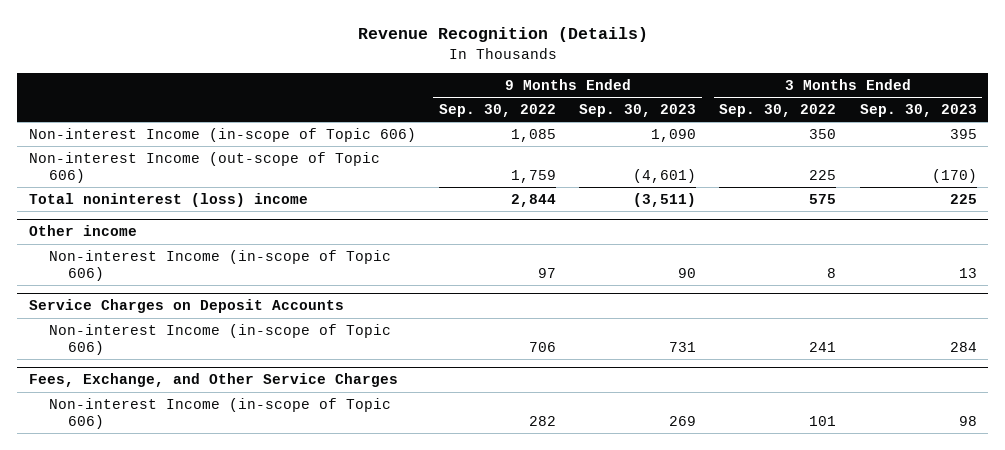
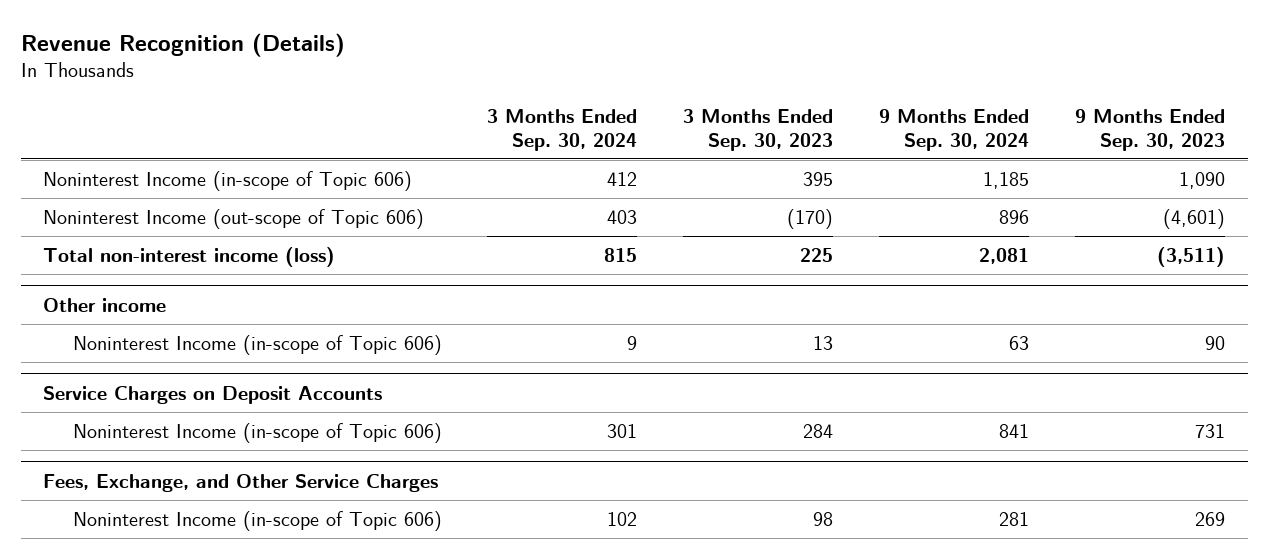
[438,103,556,117] Sep. 30, 2022 -> none
[719,103,837,117] Sep. 30, 2022 -> none
none -> [487,108,638,151] 3 Months Ended Sep. 30, 2024
none -> [878,108,1029,151] 9 Months Ended Sep. 30, 2024
[28,127,416,142] Non-interest Income (in-scope of Topic 606) -> [43,170,413,191] Noninterest Income (in-scope of Topic 606)
[28,151,380,183] Non-interest Income (out-scope of Topic 606) -> [43,208,425,229] Noninterest Income (out-scope of Topic 606)
[28,192,308,207] Total noninterest (loss) income -> [43,246,336,267] Total non-interest income (loss)
[48,249,391,281] Non-interest Income (in-scope of Topic 606) -> [72,334,442,355] Noninterest Income (in-scope of Topic 606)
[48,323,391,355] Non-interest Income (in-scope of Topic 606) -> [72,422,442,443] Noninterest Income (in-scope of Topic 606)
[48,397,391,429] Non-interest Income (in-scope of Topic 606) -> [72,510,442,531] Noninterest Income (in-scope of Topic 606)

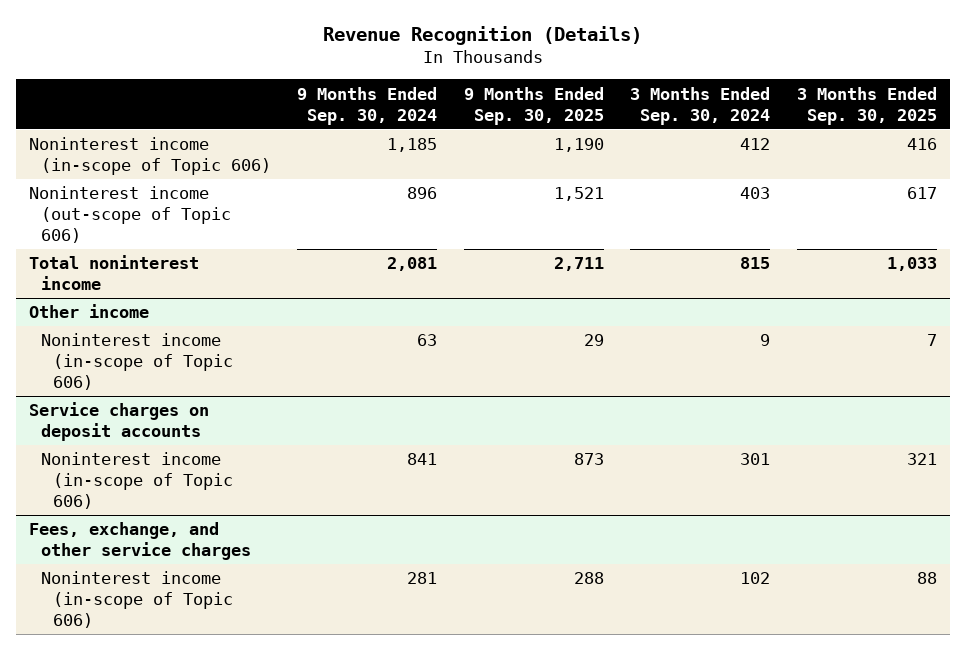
[683,108,834,151] 3 Months Ended Sep. 30, 2023 -> none
[1074,108,1225,151] 9 Months Ended Sep. 30, 2023 -> none
none -> [463,86,604,125] 9 Months Ended Sep. 30, 2025
none -> [796,86,937,125] 3 Months Ended Sep. 30, 2025
[43,170,413,191] Noninterest Income (in-scope of Topic 606) -> [29,137,271,176] Noninterest income (in-scope of Topic 606)
[43,208,425,229] Noninterest Income (out-scope of Topic 606) -> [29,186,231,244] Noninterest income (out-scope of Topic 606)
[43,246,336,267] Total non-interest income (loss) -> [29,255,200,291] Total noninterest income
[72,334,442,355] Noninterest Income (in-scope of Topic 606) -> [40,333,233,391] Noninterest income (in-scope of Topic 606)
[43,385,383,404] Service Charges on Deposit Accounts -> [29,402,210,442] Service charges on deposit accounts
[72,422,442,443] Noninterest Income (in-scope of Topic 606) -> [40,452,233,510] Noninterest income (in-scope of Topic 606)
[43,473,439,492] Fees, Exchange, and Other Service Charges -> [29,522,251,561] Fees, exchange, and other service charges
[72,510,442,531] Noninterest Income (in-scope of Topic 606) -> [40,571,233,629] Noninterest income (in-scope of Topic 606)

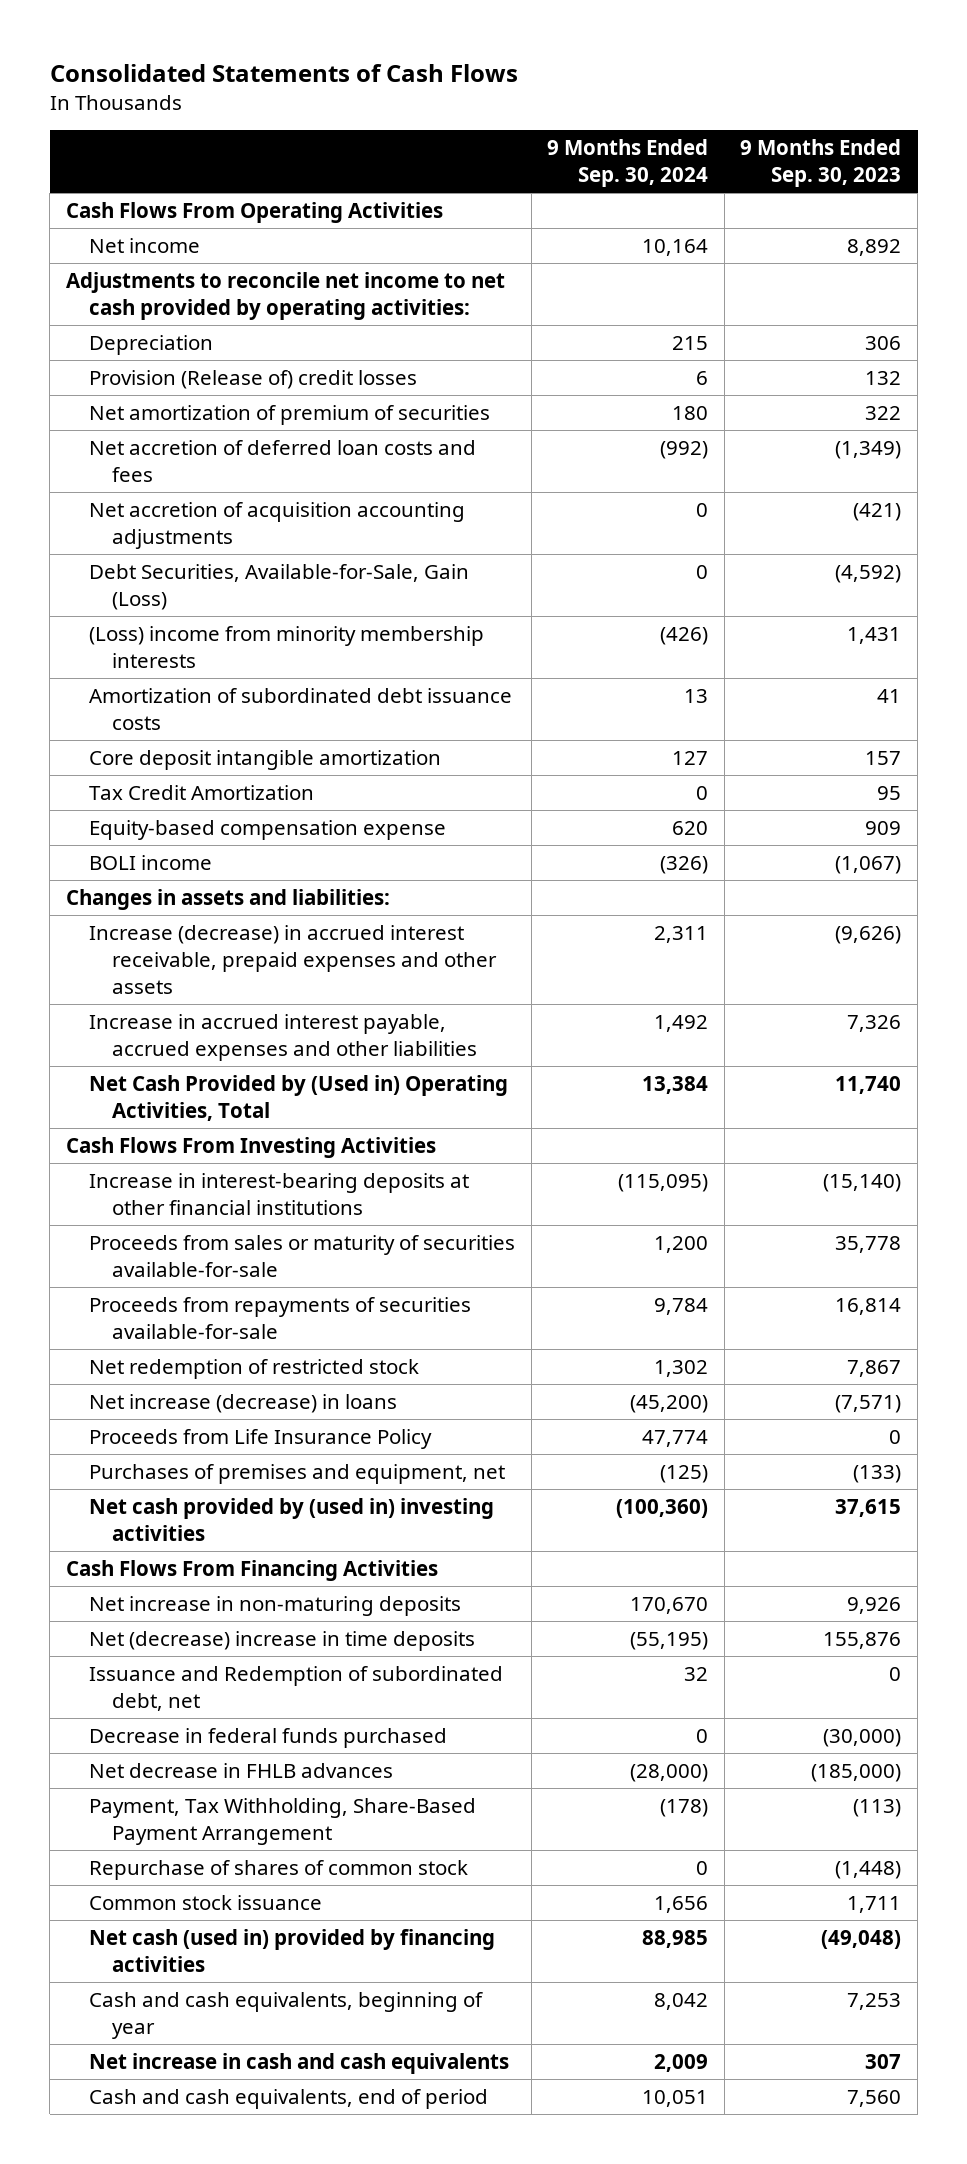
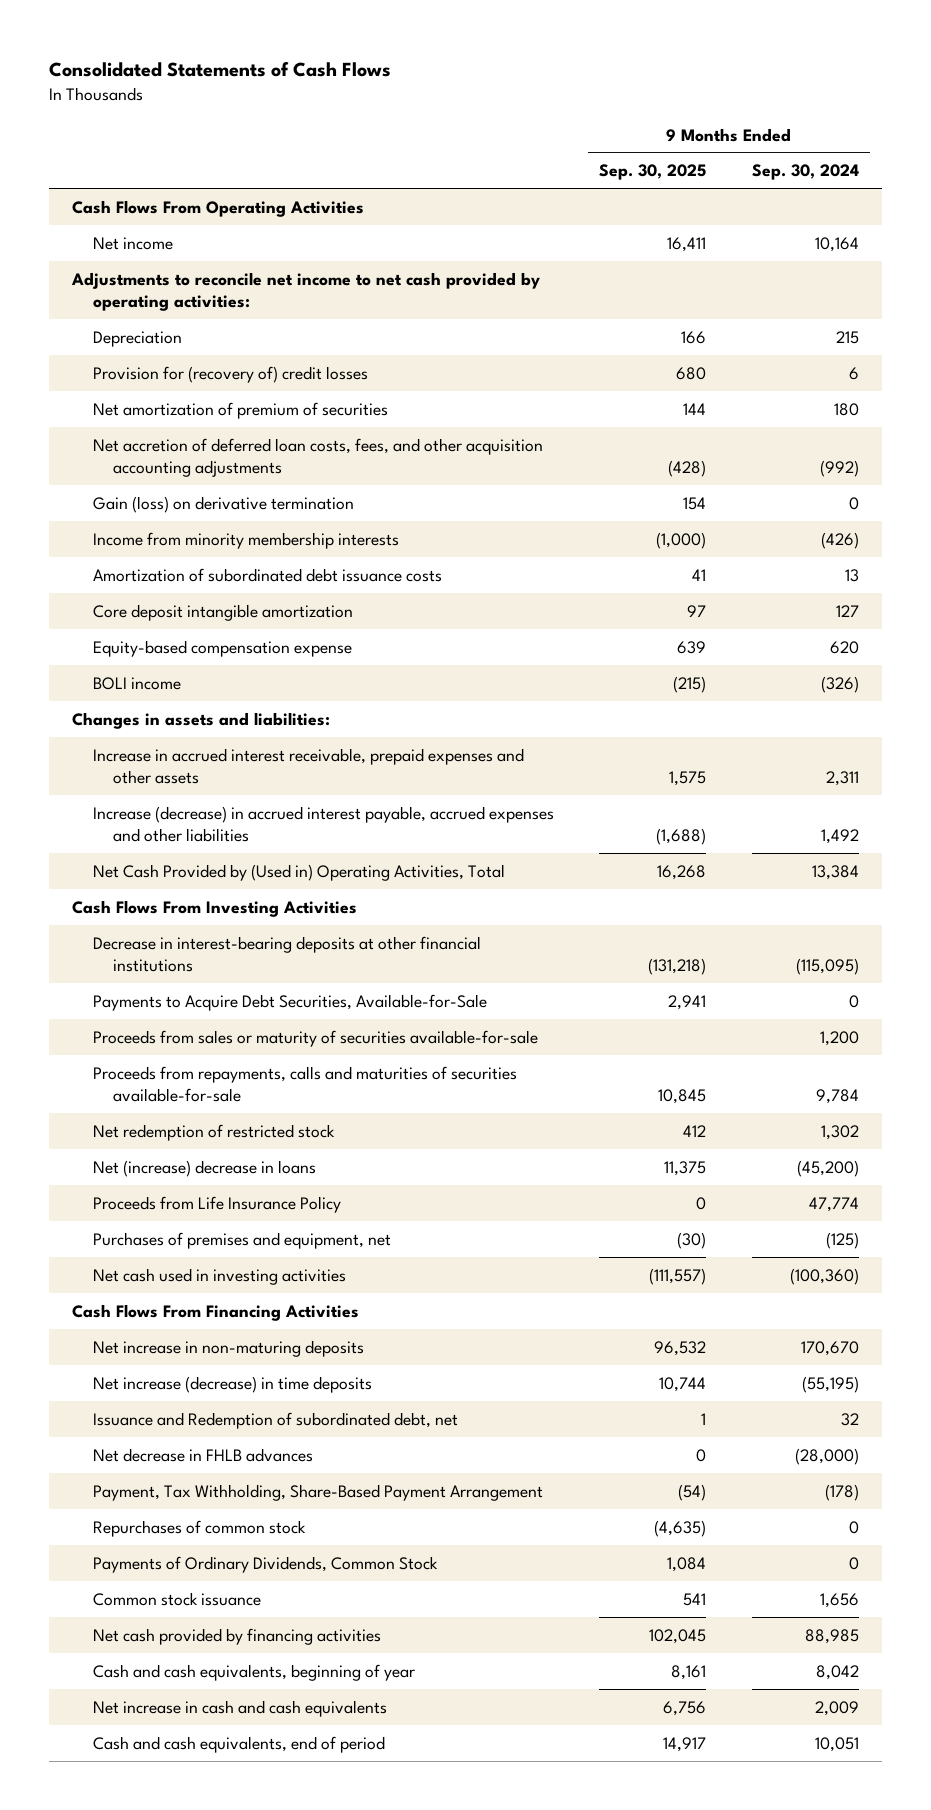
[740,139,902,188] 9 Months Ended Sep. 30, 2023 -> none
none -> [599,164,707,181] Sep. 30, 2025
[88,370,417,390] Provision (Release of) credit losses -> [92,365,368,383] Provision for (recovery of) credit losses
[88,502,465,549] Net accretion of acquisition accounting adjustments -> none
[88,564,469,610] Debt Securities, Available-for-Sale, Gain (Loss) -> none
[88,440,476,482] Net accretion of deferred loan costs and fees -> [92,437,543,477] Net accretion of deferred loan costs, fees, and other acquisition accounting adjustments
none -> [92,495,354,513] Gain (loss) on derivative termination
[88,626,484,668] (Loss) income from minority membership interests -> [92,531,399,549] Income from minority membership interests
[88,785,314,801] Tax Credit Amortization -> none
[88,925,498,994] Increase (decrease) in accrued interest receivable, prepaid expenses and other assets -> [92,747,524,784] Increase in accrued interest receivable, prepaid expenses and other assets
[88,1014,478,1061] Increase in accrued interest payable, accrued expenses and other liabilities -> [92,805,554,842] Increase (decrease) in accrued interest payable, accrued expenses and other liabilities
[88,1173,469,1215] Increase in interest-bearing deposits at other financial institutions -> [92,935,481,972] Decrease in interest-bearing deposits at other financial institutions
none -> [92,993,487,1011] Payments to Acquire Debt Securities, Available-for-Sale
[88,1297,471,1339] Proceeds from repayments of securities available-for-sale -> [92,1065,517,1102] Proceeds from repayments, calls and maturities of securities available-for-sale
[88,1394,397,1414] Net increase (decrease) in loans -> [92,1159,316,1177] Net (increase) decrease in loans
[88,1498,494,1541] Net cash provided by (used in) investing activities -> [92,1267,346,1285] Net cash used in investing activities
[88,1631,475,1652] Net (decrease) increase in time deposits -> [92,1375,372,1393] Net increase (decrease) in time deposits
[88,1728,447,1749] Decrease in federal funds purchased -> none
[88,1860,468,1881] Repurchase of shares of common stock -> [92,1519,306,1537] Repurchases of common stock
none -> [92,1555,438,1573] Payments of Ordinary Dividends, Common Stock
[88,1929,495,1972] Net cash (used in) provided by financing activities -> [92,1627,381,1645] Net cash provided by financing activities

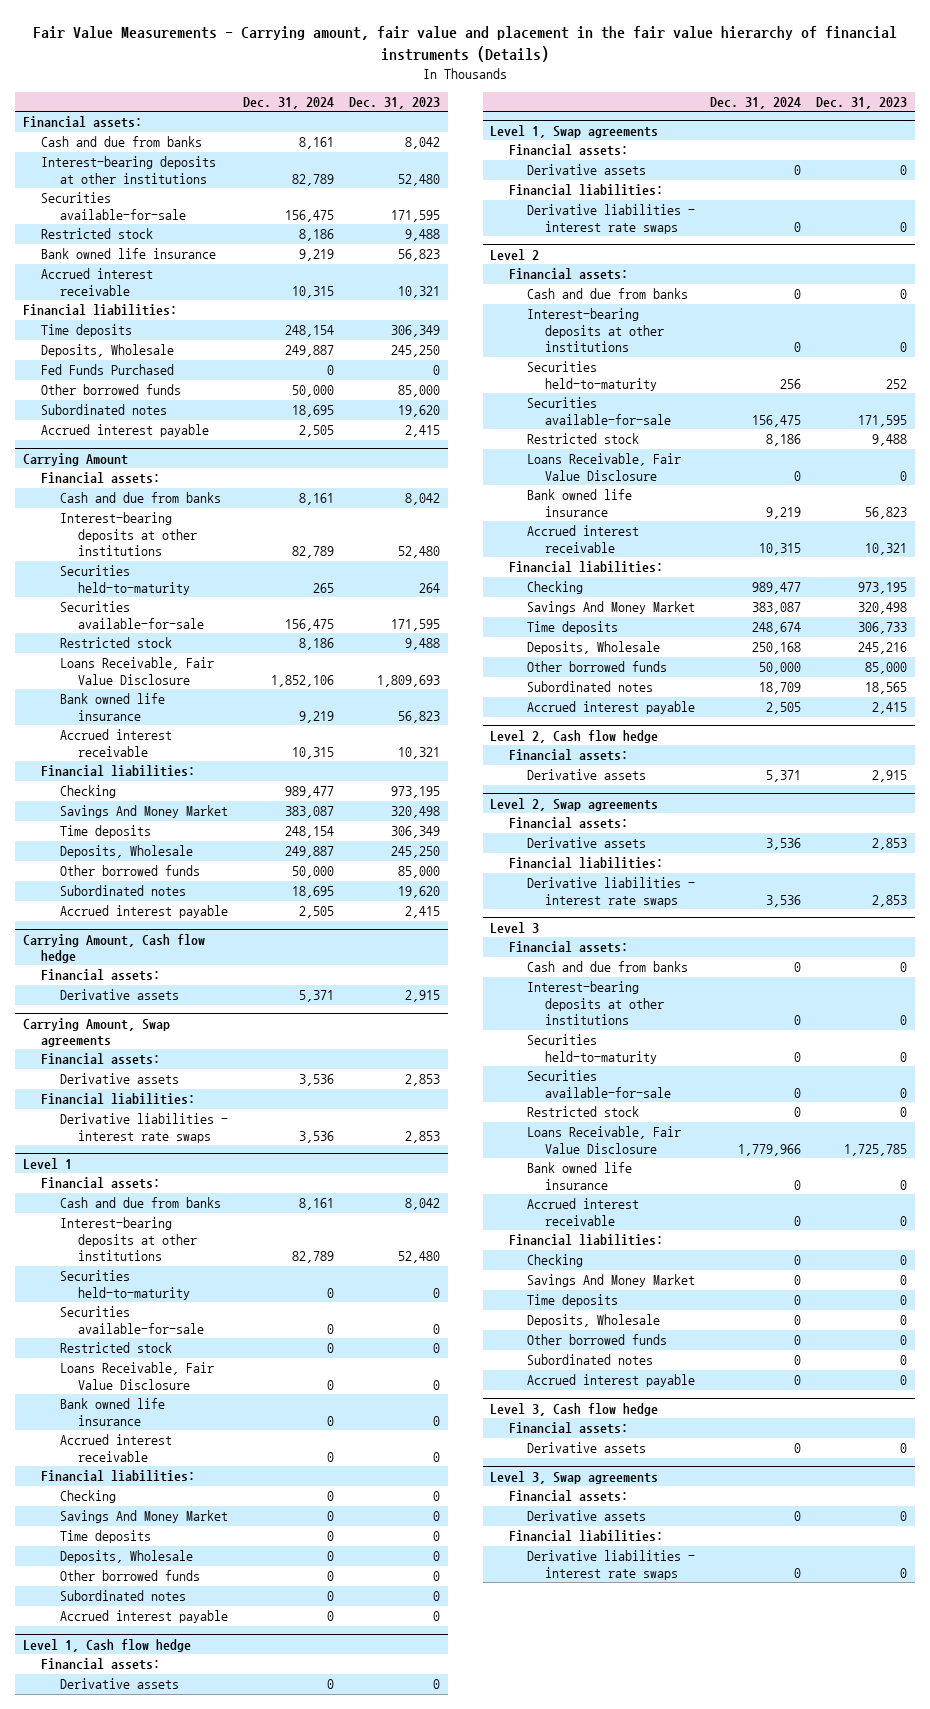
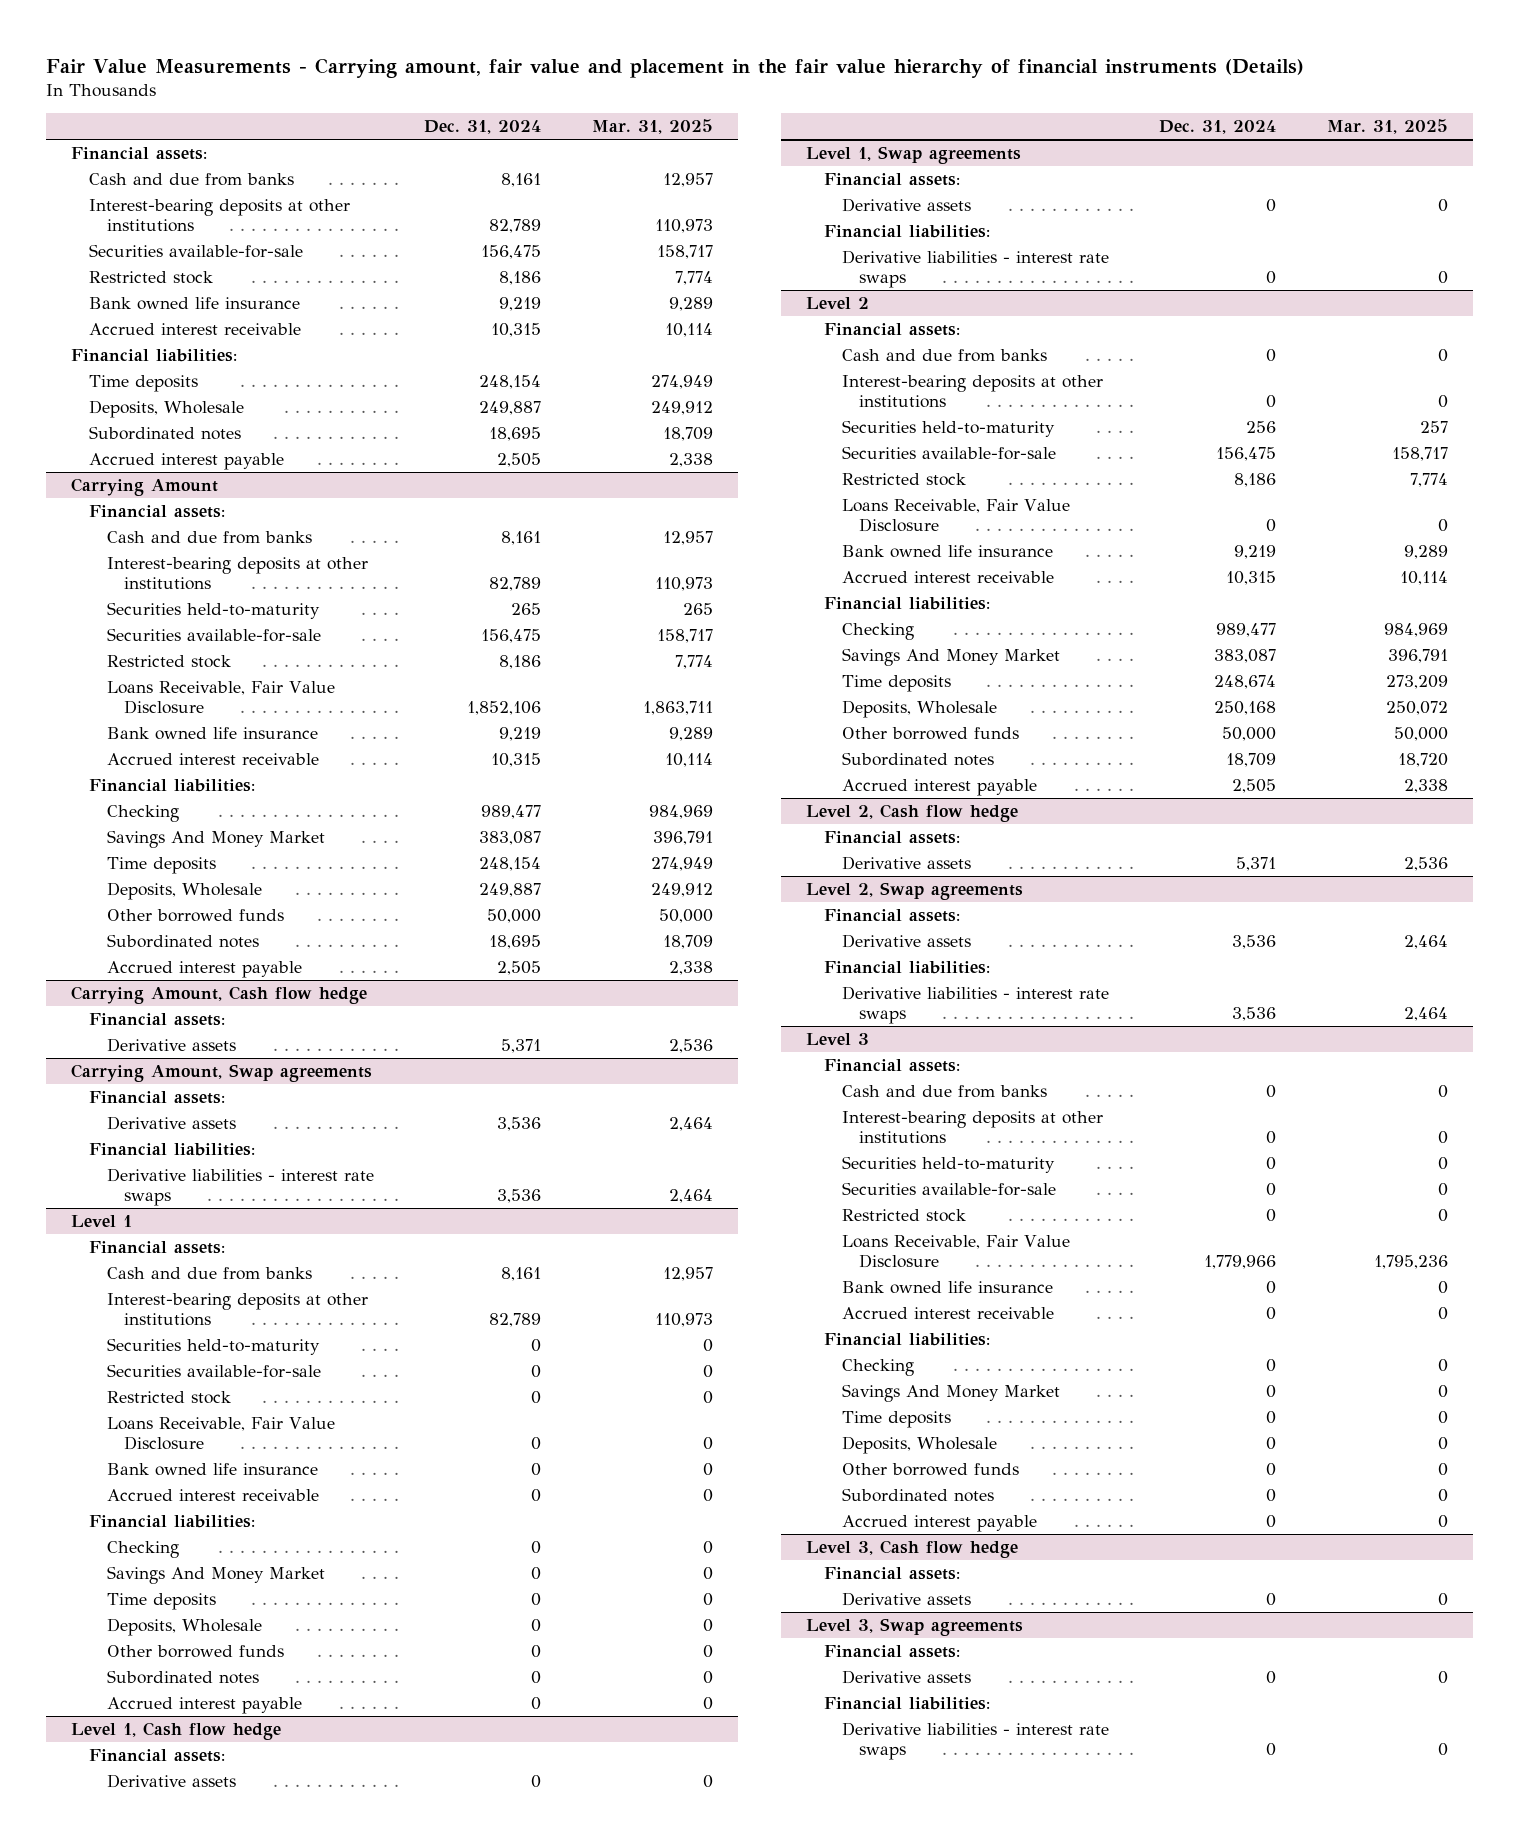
[349,96,441,109] Dec. 31, 2023 -> none
none -> [591,119,713,135] Mar. 31, 2025
[41,364,175,376] Fed Funds Purchased -> none
[41,384,182,396] Other borrowed funds -> none

